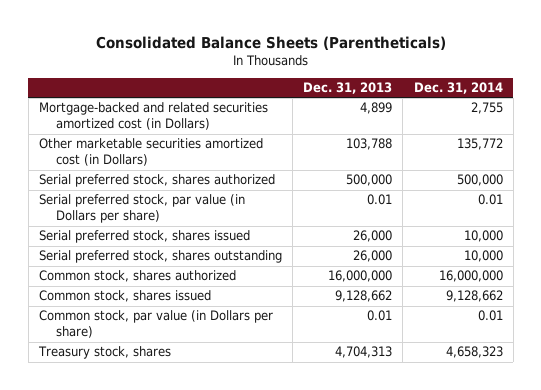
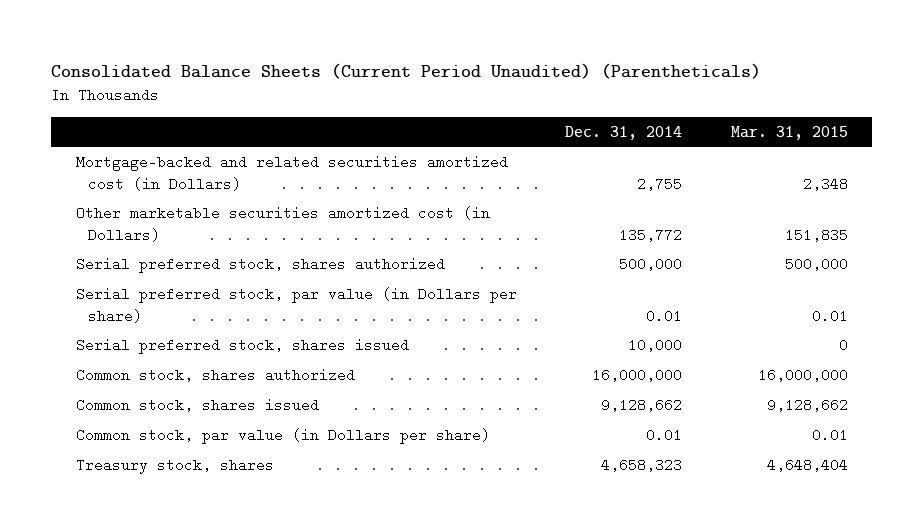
[95,35,446,50] Consolidated Balance Sheets (Parentheticals) -> [51,63,762,80] Consolidated Balance Sheets (Current Period Unaudited) (Parentheticals)
[303,81,393,94] Dec. 31, 2013 -> none
none -> [731,125,849,140] Mar. 31, 2015
[38,250,282,264] Serial preferred stock, shares outstanding -> none

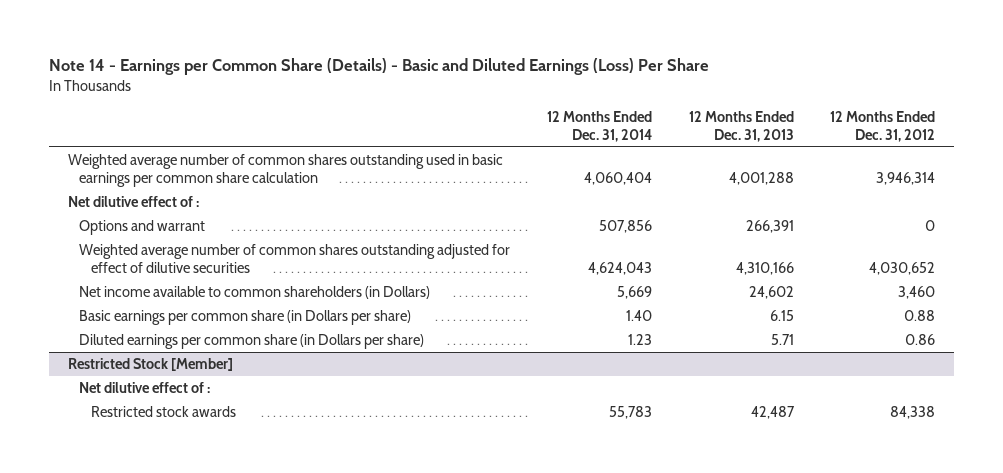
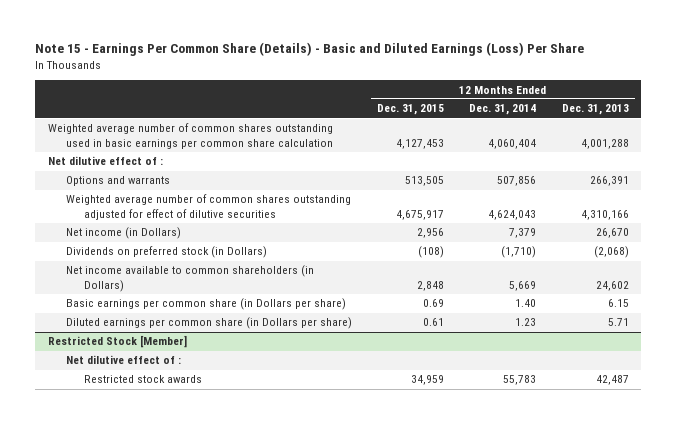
[49,58,710,76] Note 14 - Earnings per Common Share (Details) - Basic and Diluted Earnings (Loss) Per Share -> [34,41,584,56] Note 15 - Earnings Per Common Share (Details) - Basic and Diluted Earnings (Loss) Per Share
[830,111,936,142] 12 Months Ended Dec. 31, 2012 -> none
none -> [377,104,445,116] Dec. 31, 2015
[79,220,206,236] Options and warrant -> [65,176,170,187] Options and warrants
none -> [65,227,181,240] Net income (in Dollars)
none -> [65,246,267,259] Dividends on preferred stock (in Dollars)

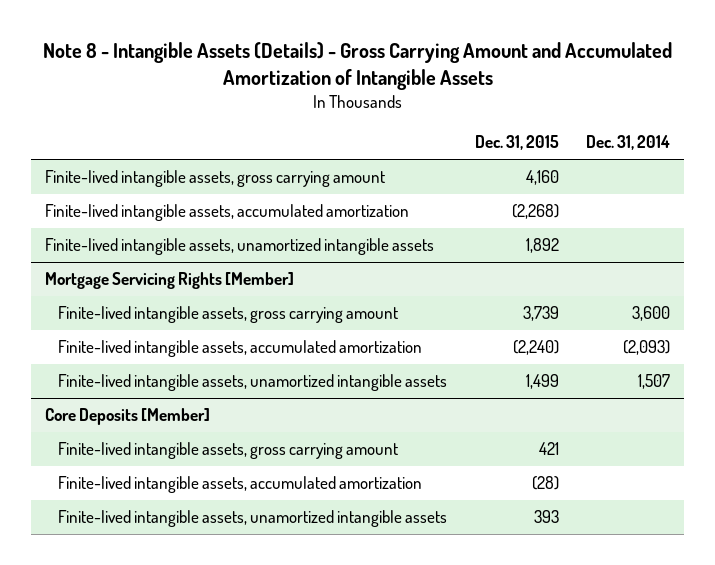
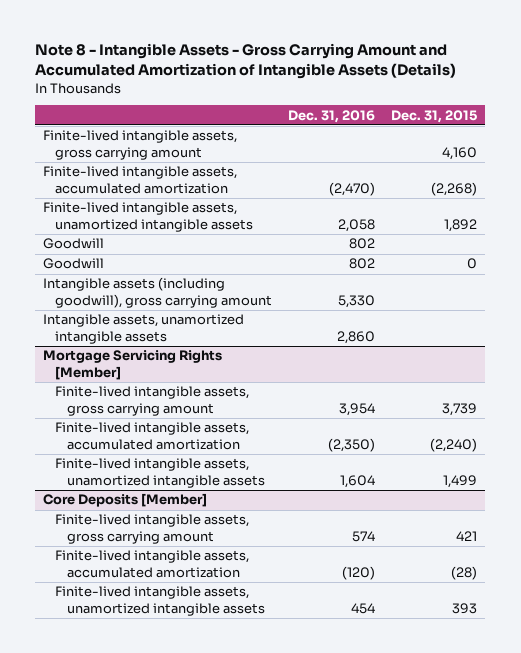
[42,41,672,90] Note 8 - Intangible Assets (Details) - Gross Carrying Amount and Accumulated Amortization of Intangible Assets -> [35,43,457,80] Note 8 - Intangible Assets - Gross Carrying Amount and Accumulated Amortization of Intangible Assets (Details)
[586,135,671,151] Dec. 31, 2014 -> none
none -> [288,109,376,123] Dec. 31, 2016
none -> [43,238,105,250] Goodwill
none -> [43,258,105,270] Goodwill
none -> [43,277,273,308] Intangible assets (including goodwill), gross carrying amount
none -> [43,314,245,344] Intangible assets, unamortized intangible assets

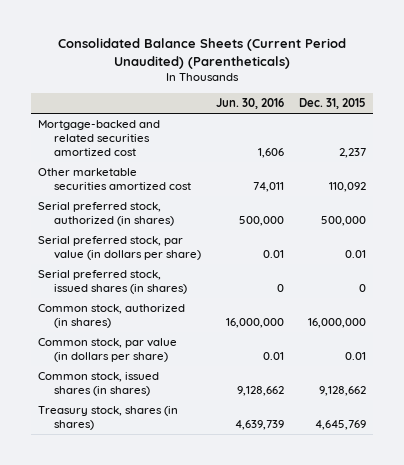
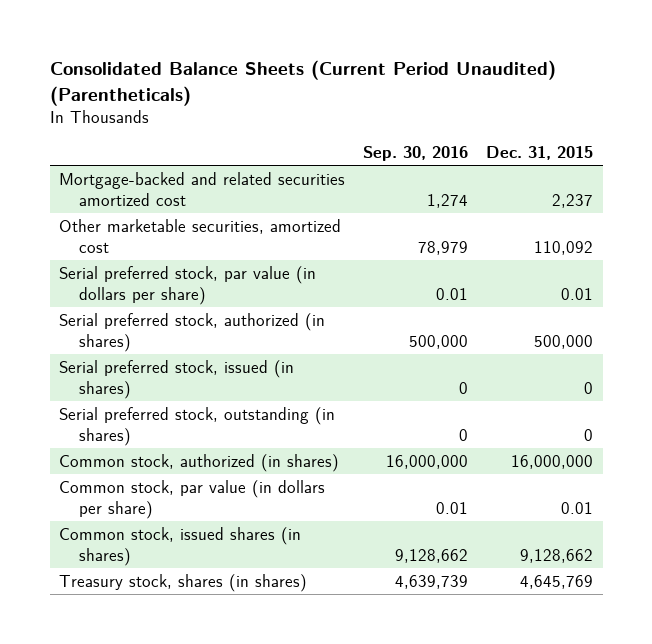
[215,97,284,109] Jun. 30, 2016 -> none
none -> [363,146,469,162] Sep. 30, 2016
[38,168,192,191] Other marketable securities amortized cost -> [58,218,341,253] Other marketable securities, amortized cost
[38,202,175,227] Serial preferred stock, authorized (in shares) -> [58,312,325,352] Serial preferred stock, authorized (in shares)
[38,270,188,295] Serial preferred stock, issued shares (in shares) -> [58,359,294,399] Serial preferred stock, issued (in shares)
none -> [58,406,335,446] Serial preferred stock, outstanding (in shares)

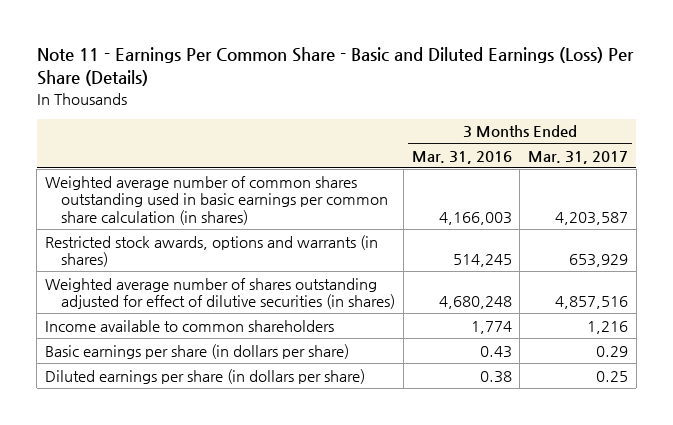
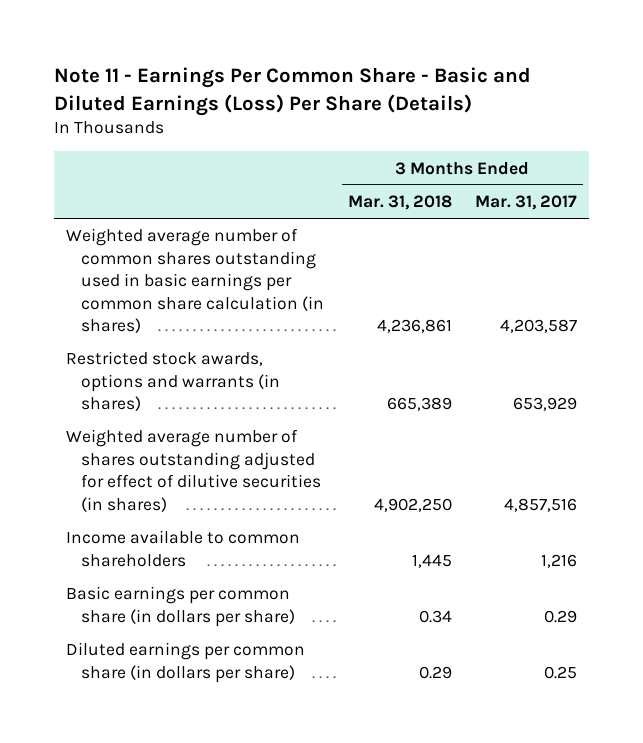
[411,150,512,164] Mar. 31, 2016 -> none
none -> [347,194,452,210] Mar. 31, 2018
[45,343,350,359] Basic earnings per share (in dollars per share) -> [66,586,296,627] Basic earnings per common share (in dollars per share)
[45,368,366,384] Diluted earnings per share (in dollars per share) -> [66,642,306,683] Diluted earnings per common share (in dollars per share)

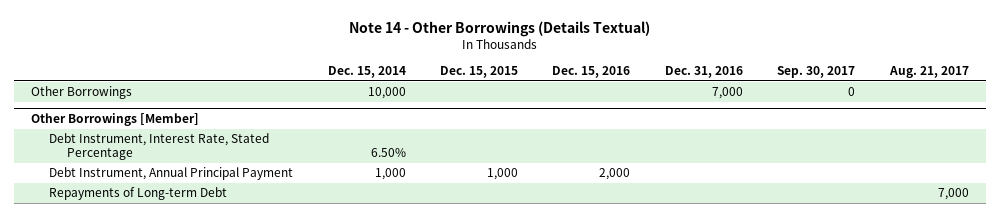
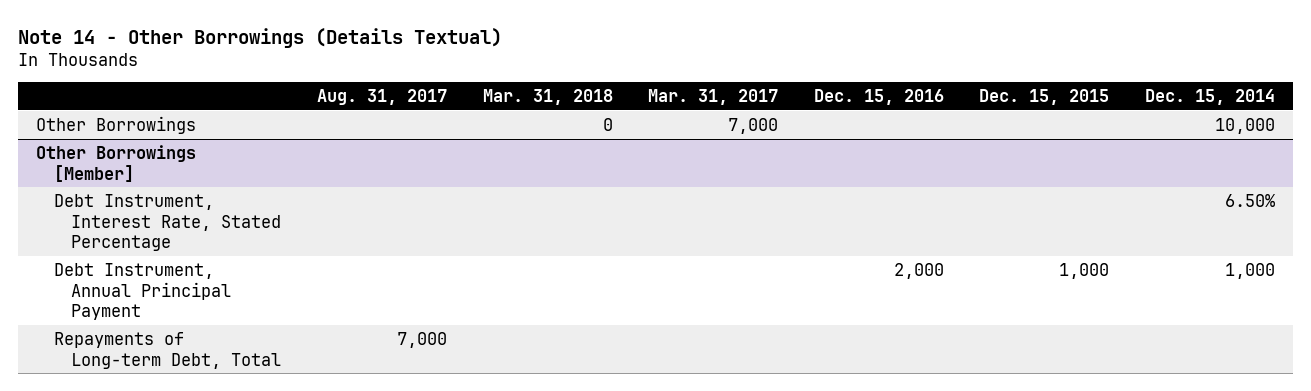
[664,66,743,79] Dec. 31, 2016 -> none
[777,66,856,79] Sep. 30, 2017 -> none
[888,66,969,79] Aug. 21, 2017 -> none
none -> [317,89,448,106] Aug. 31, 2017
none -> [482,89,613,106] Mar. 31, 2018
none -> [648,89,779,106] Mar. 31, 2017
[49,187,228,201] Repayments of Long-term Debt -> [53,331,282,369] Repayments of Long-term Debt, Total

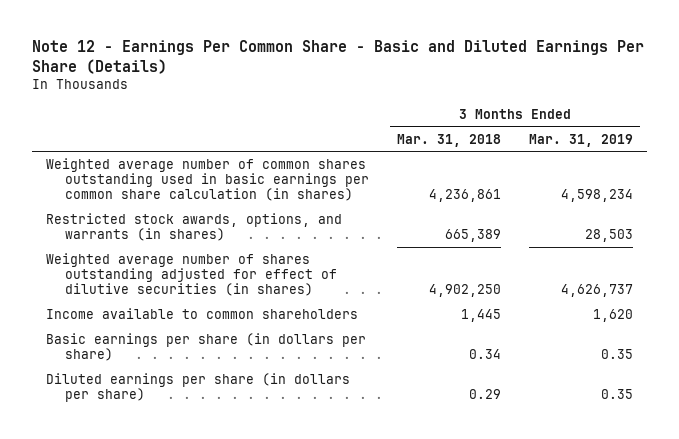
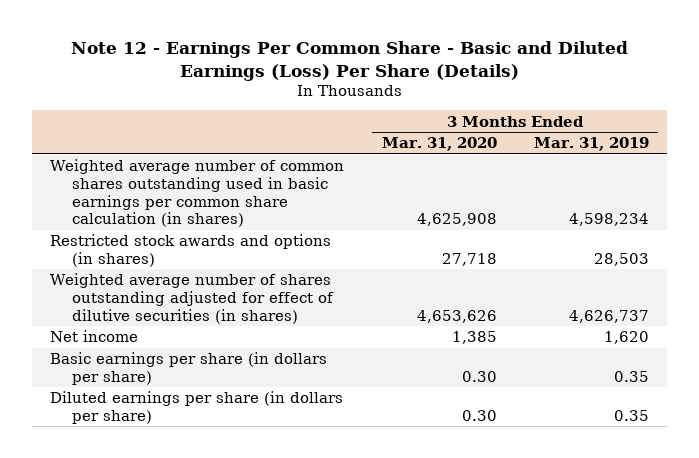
[31,39,644,74] Note 12 - Earnings Per Common Share - Basic and Diluted Earnings Per Share (Details) -> [70,41,628,81] Note 12 - Earnings Per Common Share - Basic and Diluted Earnings (Loss) Per Share (Details)
[397,133,502,147] Mar. 31, 2018 -> none
none -> [381,137,497,152] Mar. 31, 2020
[46,213,343,242] Restricted stock awards, options, and warrants (in shares) -> [50,234,332,267] Restricted stock awards and options (in shares)
[46,308,359,320] Income available to common shareholders -> [50,330,139,343] Net income

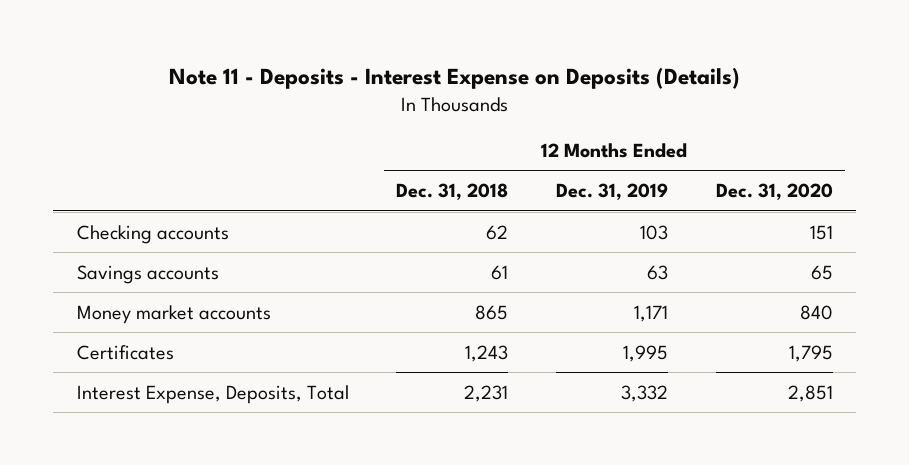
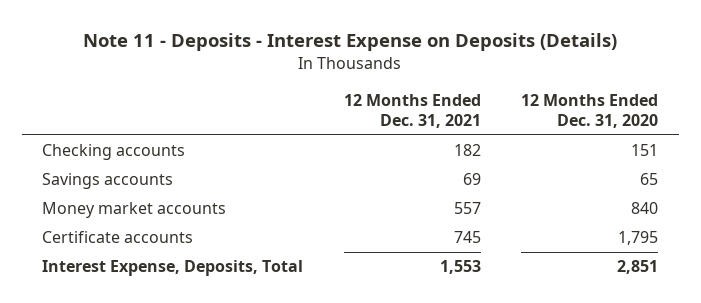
[396,183,509,201] Dec. 31, 2018 -> none
[555,183,668,201] Dec. 31, 2019 -> none
none -> [343,93,481,128] 12 Months Ended Dec. 31, 2021
[76,344,174,360] Certificates -> [42,231,194,244] Certificate accounts

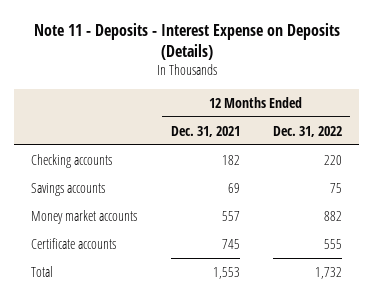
[521,93,659,128] 12 Months Ended Dec. 31, 2020 -> none
none -> [272,125,342,137] Dec. 31, 2022
[42,260,304,277] Interest Expense, Deposits, Total -> [31,265,54,277] Total

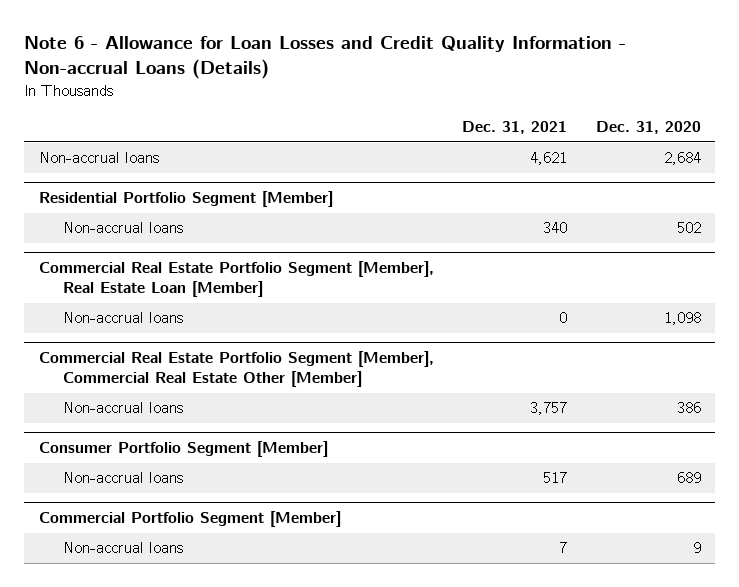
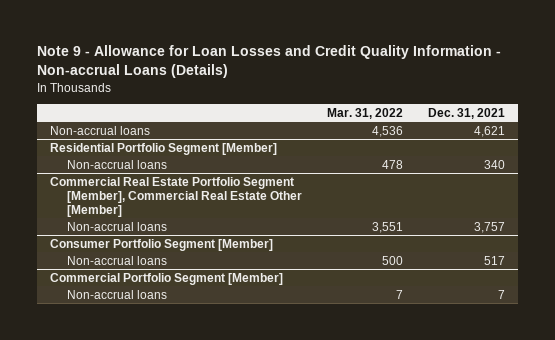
[24,36,627,80] Note 6 - Allowance for Loan Losses and Credit Quality Information - Non-accrual Loans (Details) -> [37,45,502,79] Note 9 - Allowance for Loan Losses and Credit Quality Information - Non-accrual Loans (Details)
[595,121,701,135] Dec. 31, 2020 -> none
none -> [326,107,403,119] Mar. 31, 2022
[38,261,434,298] Commercial Real Estate Portfolio Segment [Member], Real Estate Loan [Member] -> none
[62,312,183,324] Non-accrual loans -> none

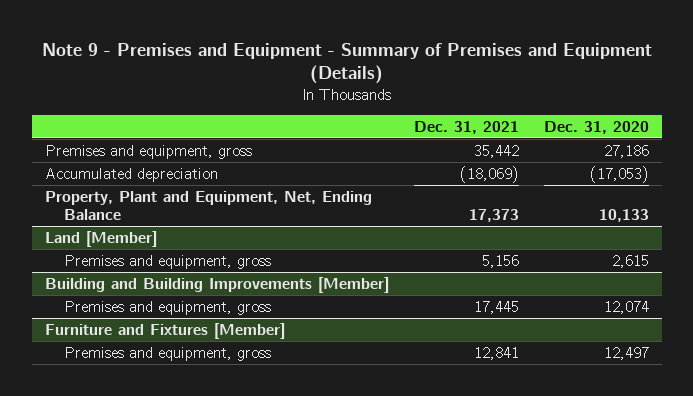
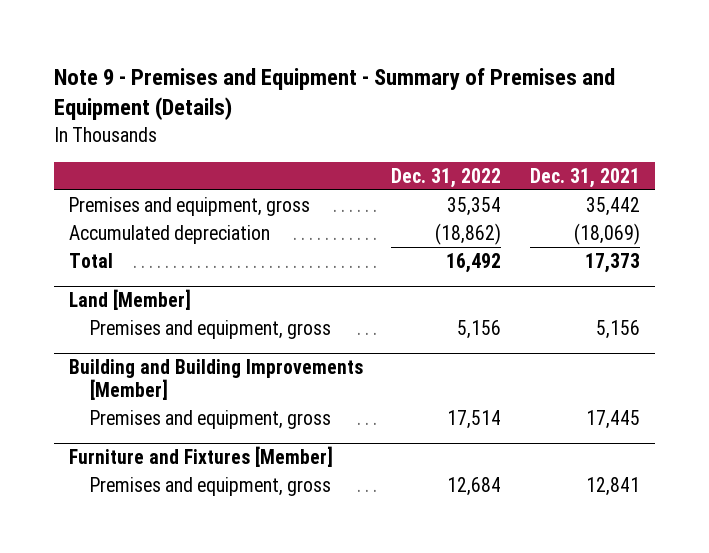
[543,120,649,134] Dec. 31, 2020 -> none
none -> [391,167,502,188] Dec. 31, 2022
[44,190,372,221] Property, Plant and Equipment, Net, Ending Balance -> [68,253,113,269] Total

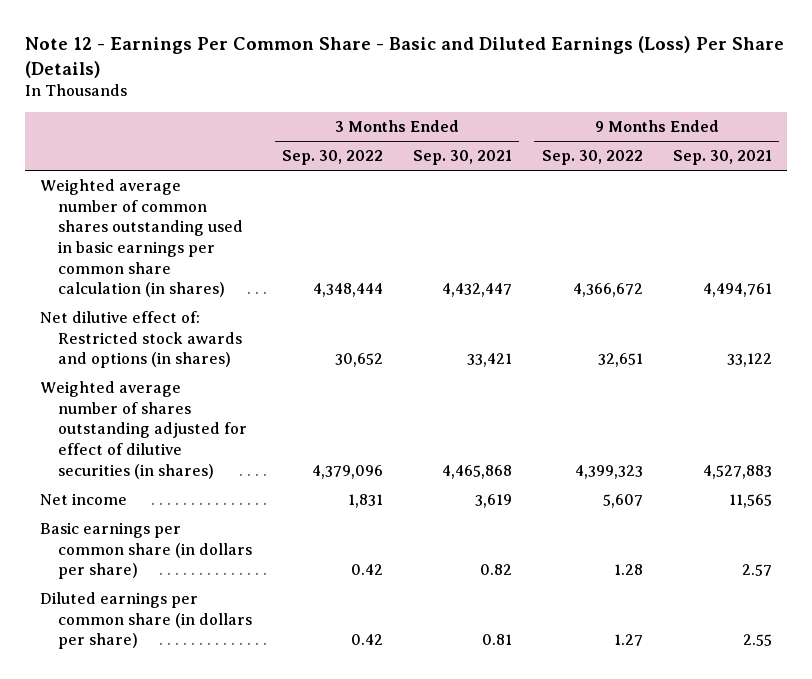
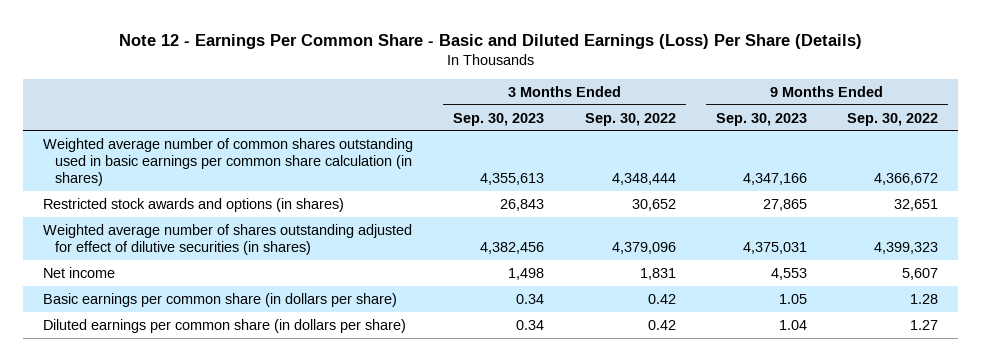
[412,150,512,166] Sep. 30, 2021 -> none
[672,150,772,166] Sep. 30, 2021 -> none
none -> [453,112,545,126] Sep. 30, 2023
none -> [715,112,807,126] Sep. 30, 2023
[40,311,243,369] Net dilutive effect of: Restricted stock awards and options (in shares) -> [43,197,345,212] Restricted stock awards and options (in shares)

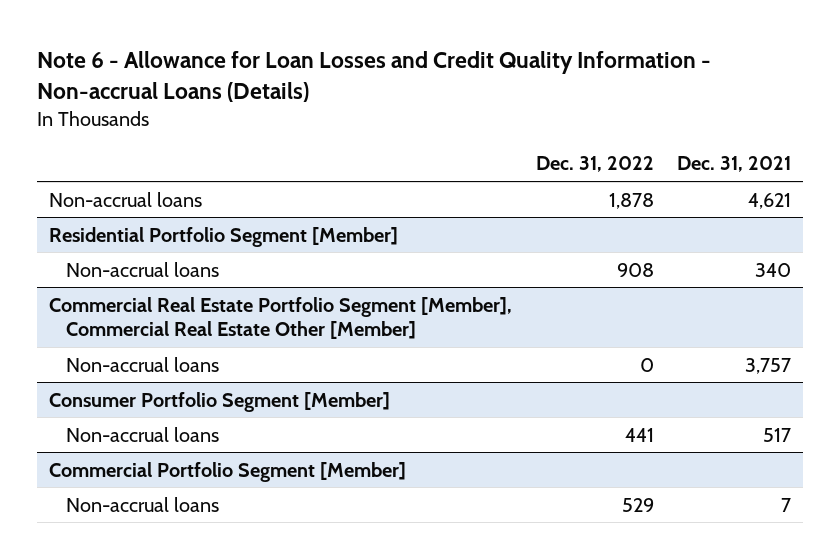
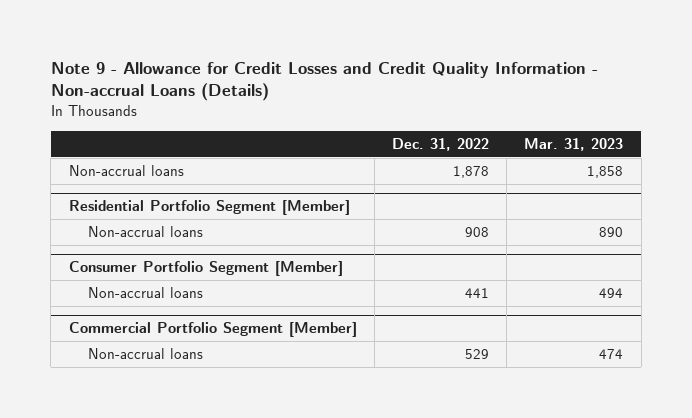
[37,50,712,102] Note 6 - Allowance for Loan Losses and Credit Quality Information - Non-accrual Loans (Details) -> [50,61,598,102] Note 9 - Allowance for Credit Losses and Credit Quality Information - Non-accrual Loans (Details)
[677,156,792,173] Dec. 31, 2021 -> none
none -> [524,137,624,151] Mar. 31, 2023
[48,296,512,339] Commercial Real Estate Portfolio Segment [Member], Commercial Real Estate Other [Member] -> none
[66,356,220,372] Non-accrual loans -> none

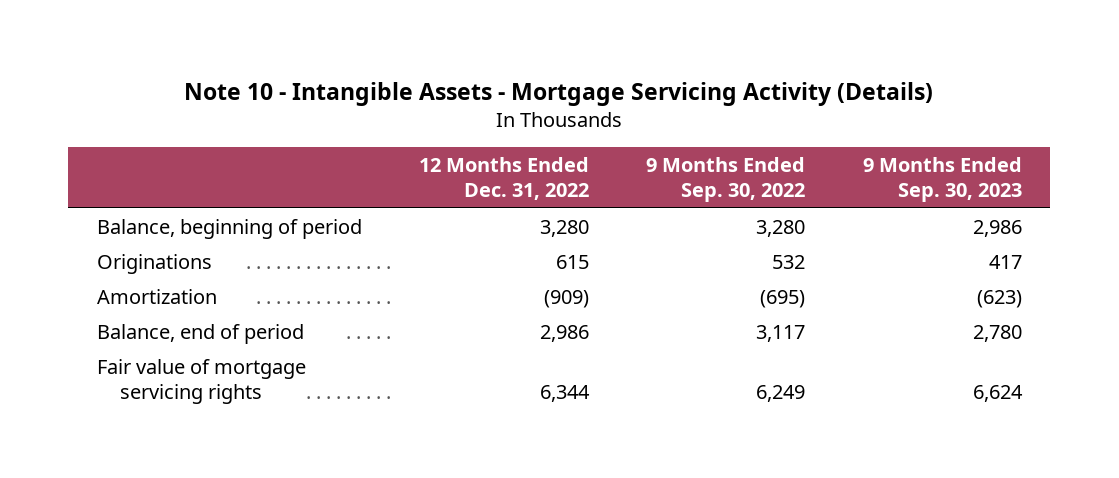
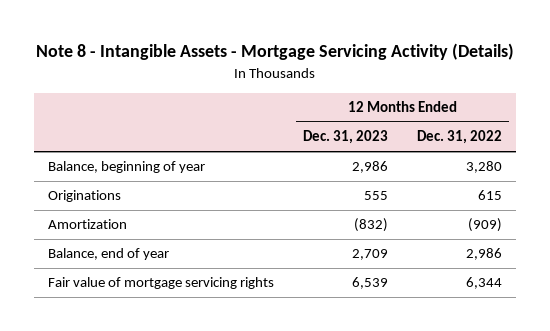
[184,81,934,106] Note 10 - Intangible Assets - Mortgage Servicing Activity (Details) -> [36,43,515,61] Note 8 - Intangible Assets - Mortgage Servicing Activity (Details)
[646,156,806,203] 9 Months Ended Sep. 30, 2022 -> none
[862,156,1022,203] 9 Months Ended Sep. 30, 2023 -> none
none -> [303,130,389,145] Dec. 31, 2023
[96,218,362,239] Balance, beginning of period -> [48,161,206,174] Balance, beginning of year
[96,323,304,344] Balance, end of period -> [48,248,170,261] Balance, end of year

